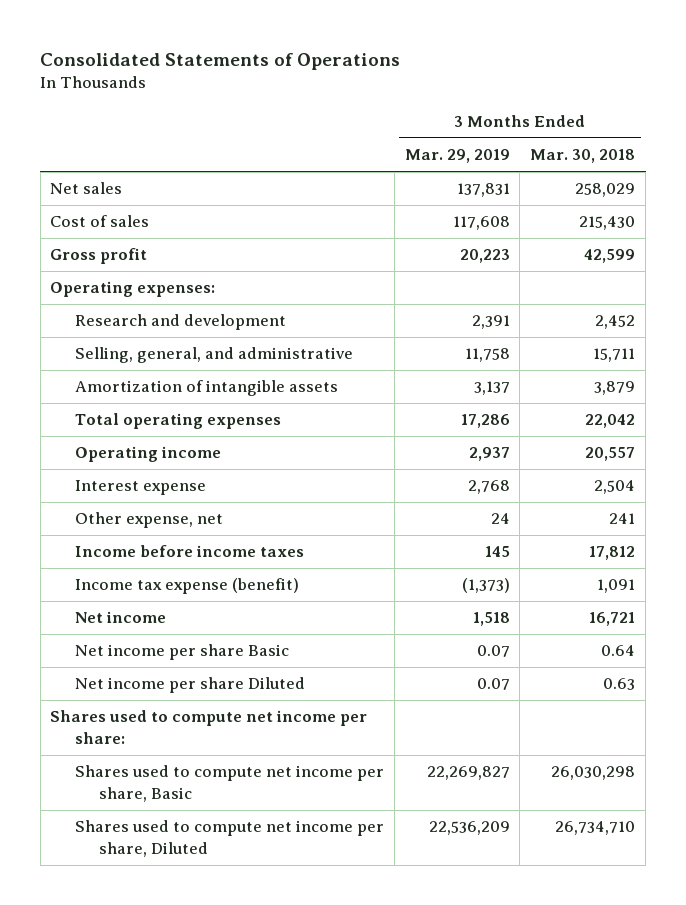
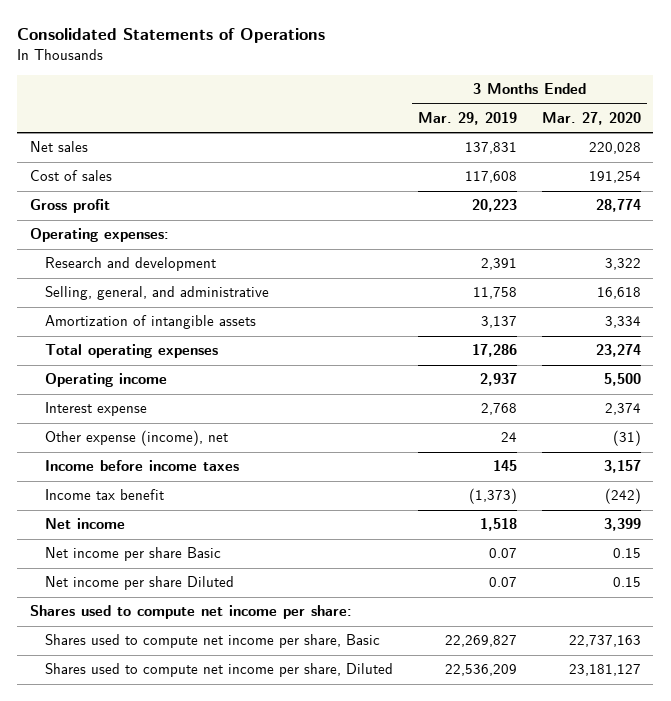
[530,149,636,164] Mar. 30, 2018 -> none
none -> [542,111,642,125] Mar. 27, 2020
[74,512,223,529] Other expense, net -> [45,430,229,447] Other expense (income), net
[74,578,299,595] Income tax expense (benefit) -> [45,489,165,501] Income tax benefit

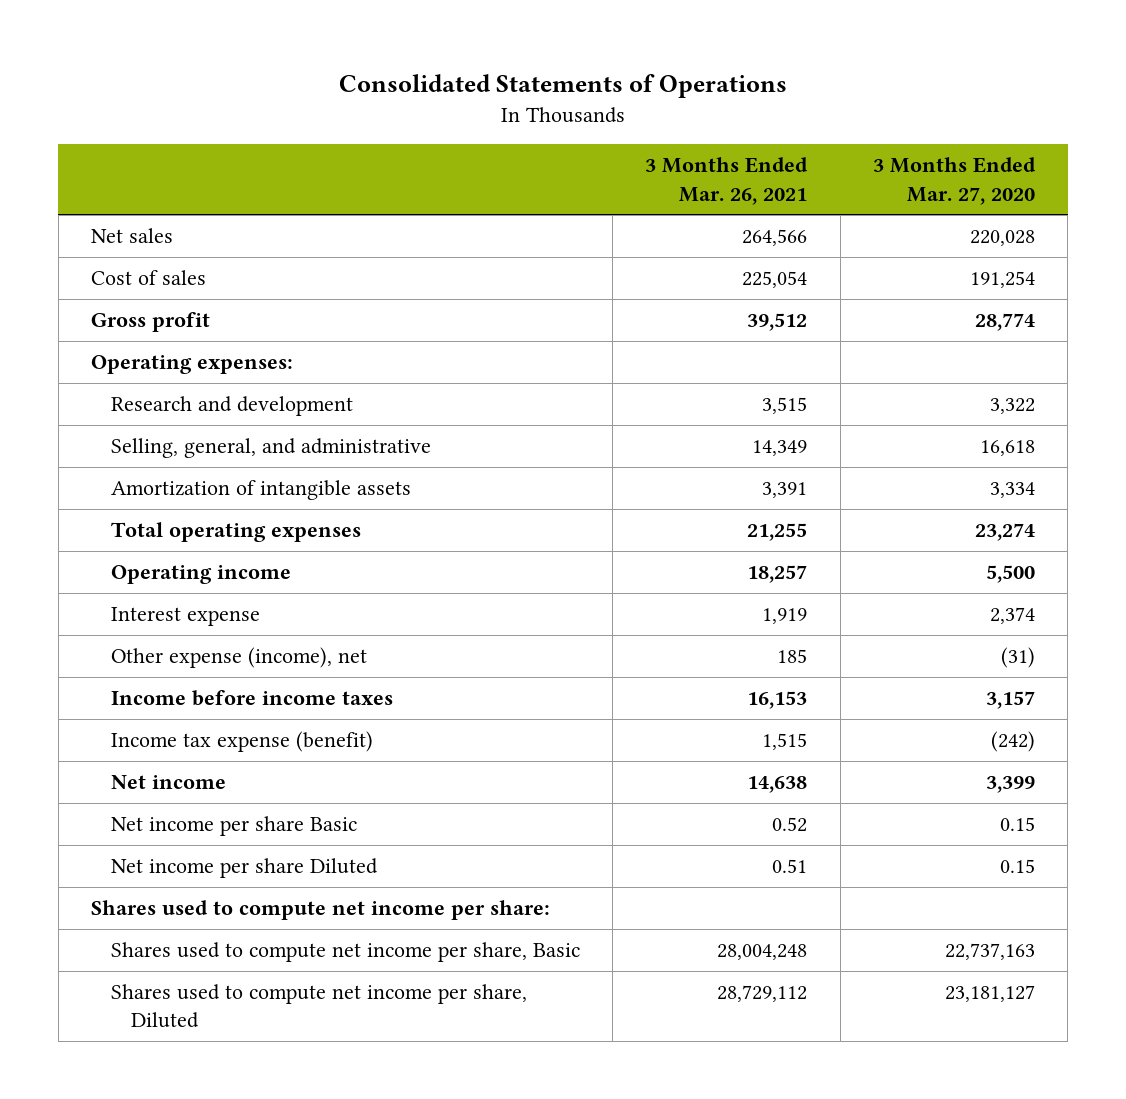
[418,111,518,125] Mar. 29, 2019 -> none
none -> [645,157,809,205] 3 Months Ended Mar. 26, 2021
[45,489,165,501] Income tax benefit -> [110,730,373,752] Income tax expense (benefit)

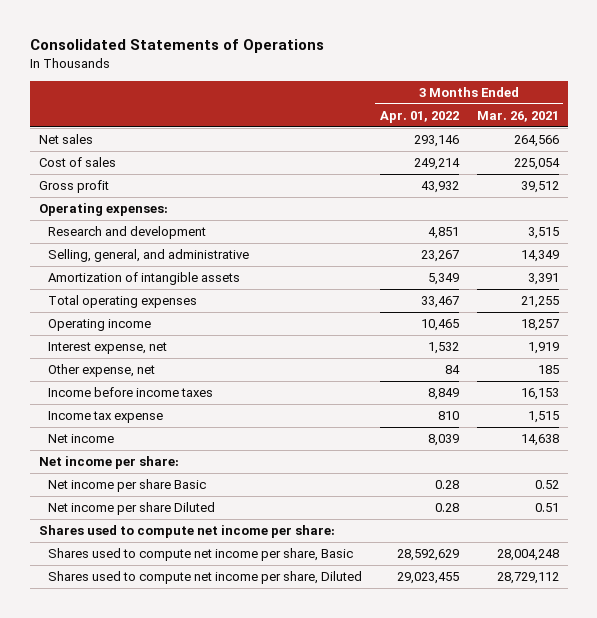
[872,157,1036,205] 3 Months Ended Mar. 27, 2020 -> none
none -> [379,110,459,123] Apr. 01, 2022
[110,606,260,626] Interest expense -> [48,342,168,355] Interest expense, net
[110,646,367,668] Other expense (income), net -> [48,364,156,378] Other expense, net
[110,730,373,752] Income tax expense (benefit) -> [48,411,164,424] Income tax expense
none -> [38,456,179,470] Net income per share:

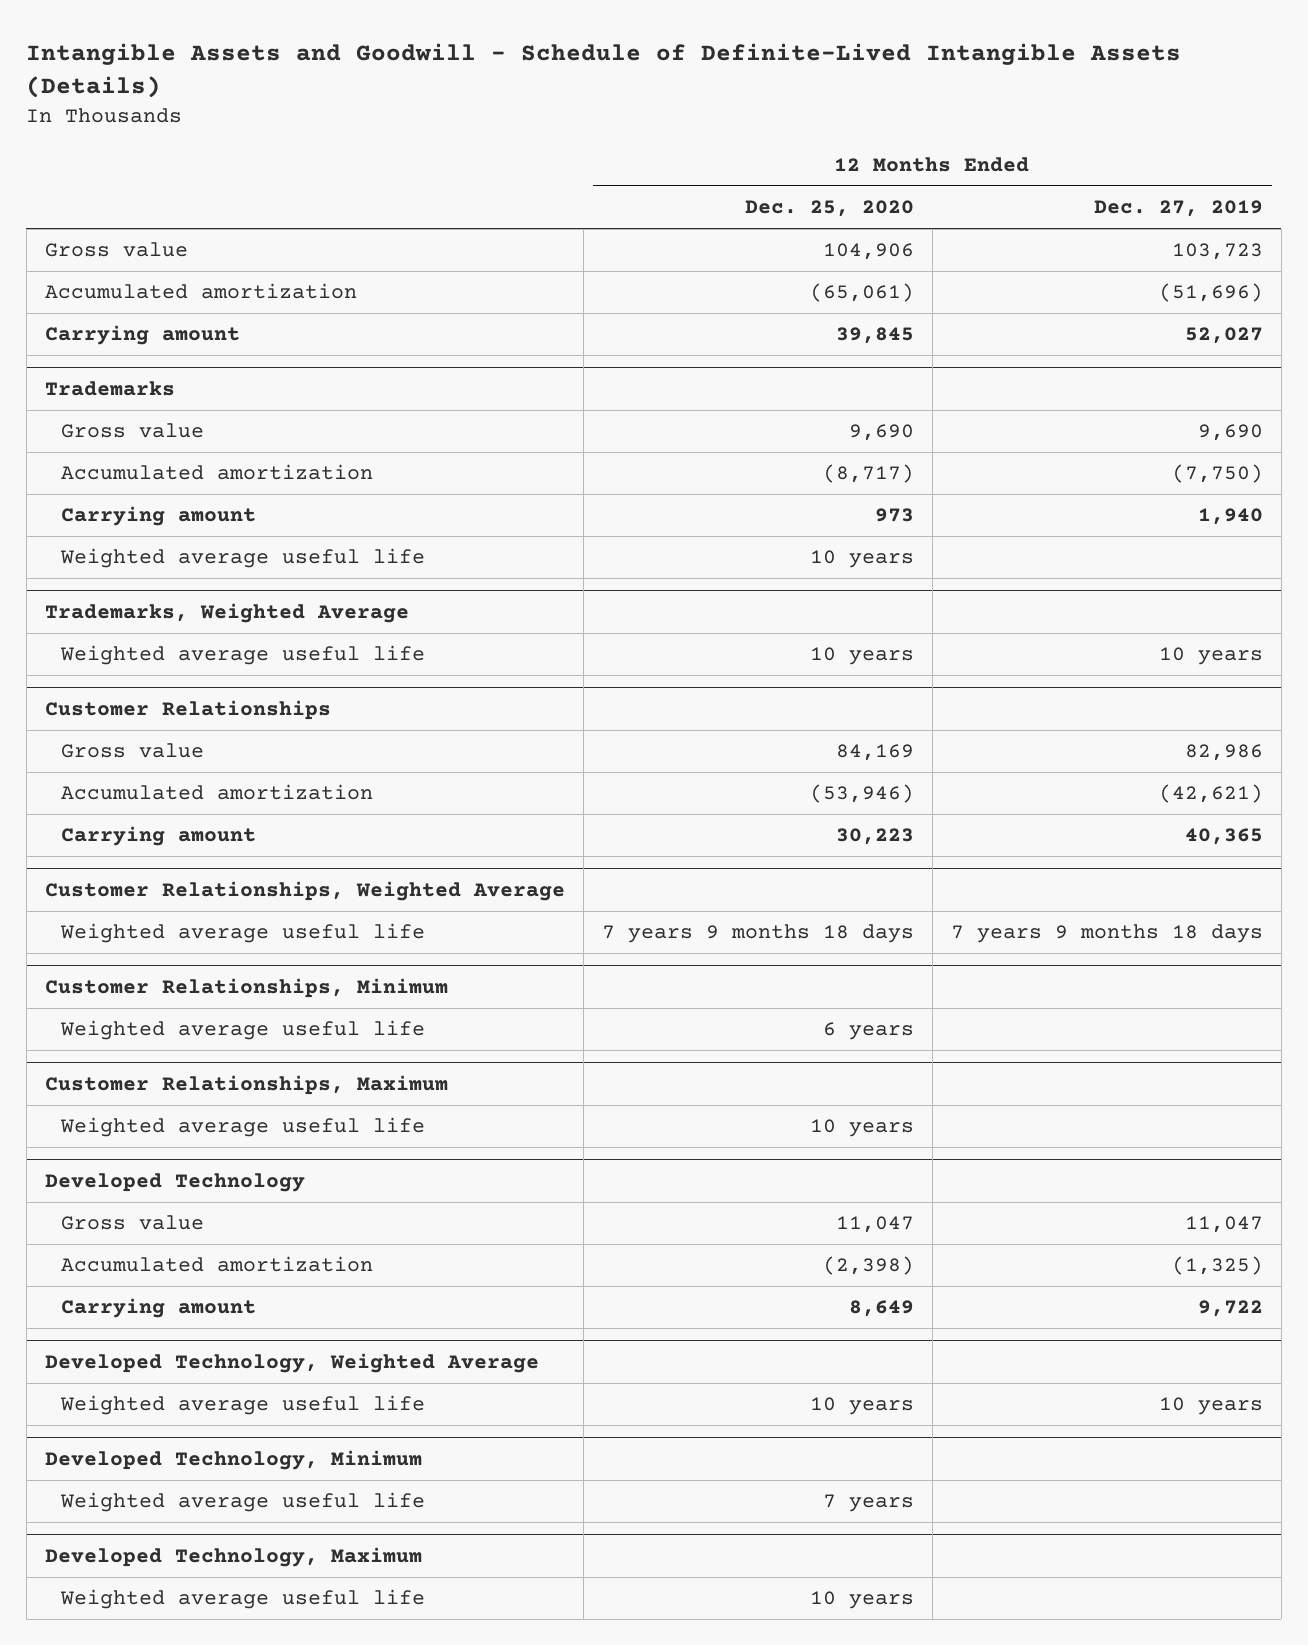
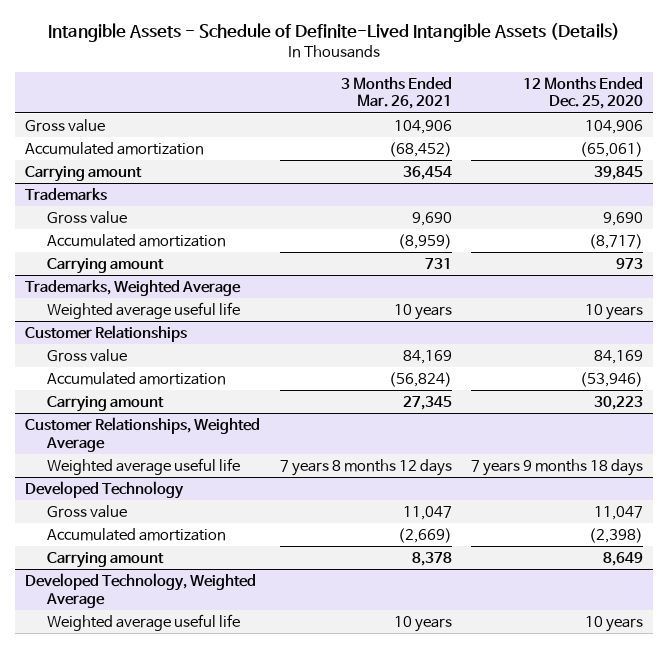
[26,42,1182,99] Intangible Assets and Goodwill - Schedule of Definite-Lived Intangible Assets (Details) -> [48,23,621,43] Intangible Assets - Schedule of Definite-Lived Intangible Assets (Details)
[1093,200,1263,218] Dec. 27, 2019 -> none
none -> [340,76,452,110] 3 Months Ended Mar. 26, 2021
[59,548,425,569] Weighted average useful life -> none
[44,977,448,998] Customer Relationships, Minimum -> none
[59,1020,425,1041] Weighted average useful life -> none
[44,1074,448,1095] Customer Relationships, Maximum -> none
[59,1117,425,1138] Weighted average useful life -> none
[44,1449,422,1470] Developed Technology, Minimum -> none
[59,1492,425,1513] Weighted average useful life -> none
[44,1546,422,1567] Developed Technology, Maximum -> none
[59,1589,425,1610] Weighted average useful life -> none

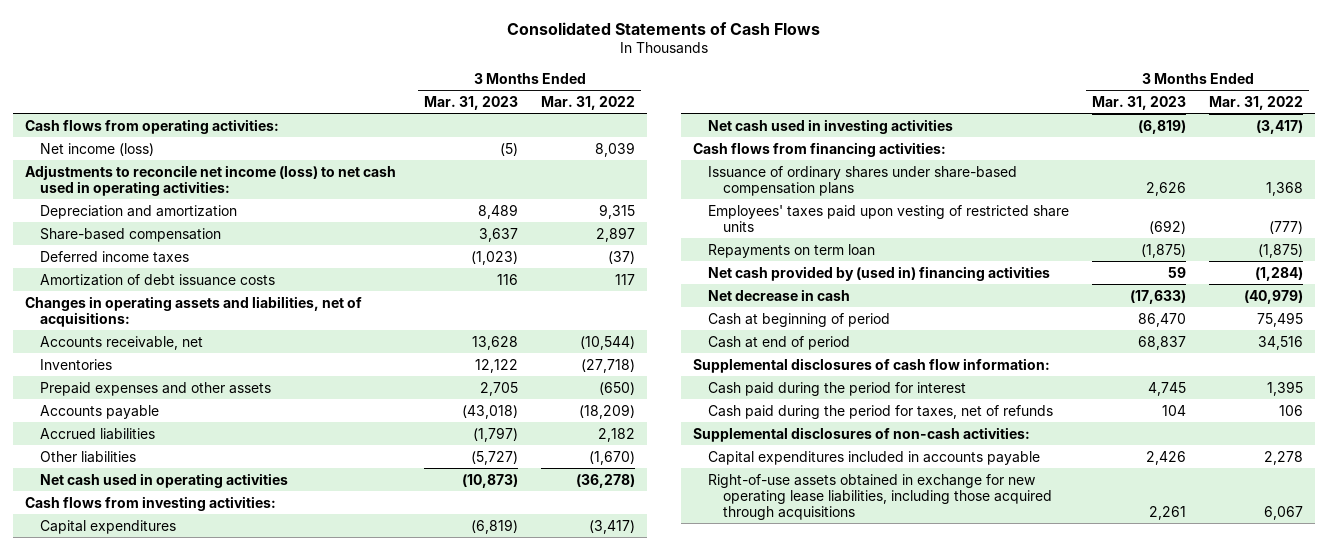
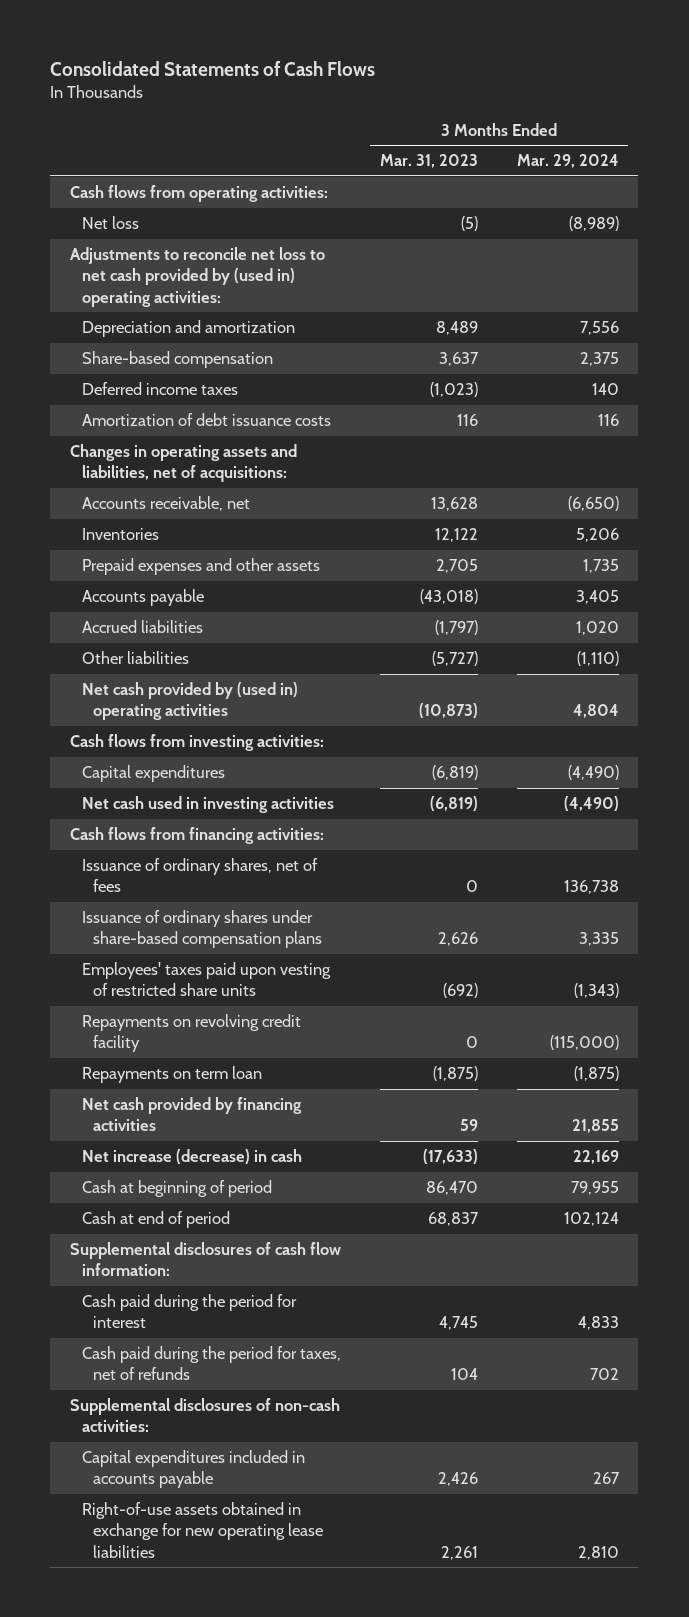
[541,95,636,110] Mar. 31, 2022 -> none
none -> [516,154,619,169] Mar. 29, 2024
[39,142,154,156] Net income (loss) -> [81,216,139,230] Net loss
[24,164,396,196] Adjustments to reconcile net income (loss) to net cash used in operating activities: -> [69,247,325,307] Adjustments to reconcile net loss to net cash provided by (used in) operating activities:
[39,472,288,488] Net cash used in operating activities -> [81,682,298,721] Net cash provided by (used in) operating activities
none -> [81,858,318,893] Issuance of ordinary shares, net of fees
none -> [81,1014,301,1053] Repayments on revolving credit facility
[707,265,1050,281] Net cash provided by (used in) financing activities -> [81,1097,302,1132] Net cash provided by financing activities
[707,288,850,301] Net decrease in cash -> [81,1149,302,1165] Net increase (decrease) in cash
[707,473,1053,520] Right-of-use assets obtained in exchange for new operating lease liabilities, including those acquired through acquisitions -> [81,1502,324,1558] Right-of-use assets obtained in exchange for new operating lease liabilities

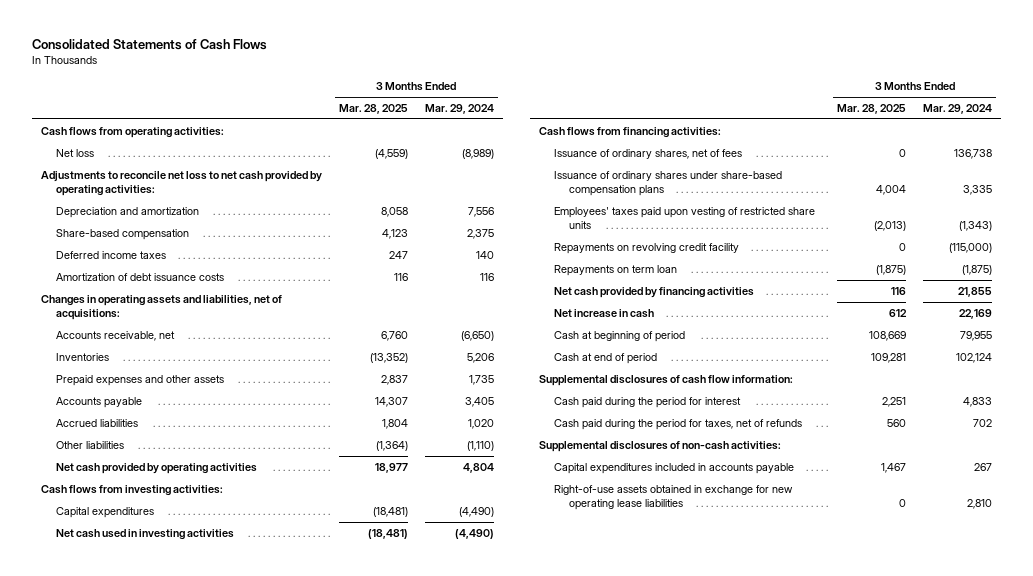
[379,154,478,169] Mar. 31, 2023 -> none
none -> [338,104,408,115] Mar. 28, 2025
[69,247,325,307] Adjustments to reconcile net loss to net cash provided by (used in) operating activities: -> [40,170,322,197] Adjustments to reconcile net loss to net cash provided by operating activities:
[81,682,298,721] Net cash provided by (used in) operating activities -> [55,462,257,474] Net cash provided by operating activities
[81,1149,302,1165] Net increase (decrease) in cash -> [554,308,655,318] Net increase in cash

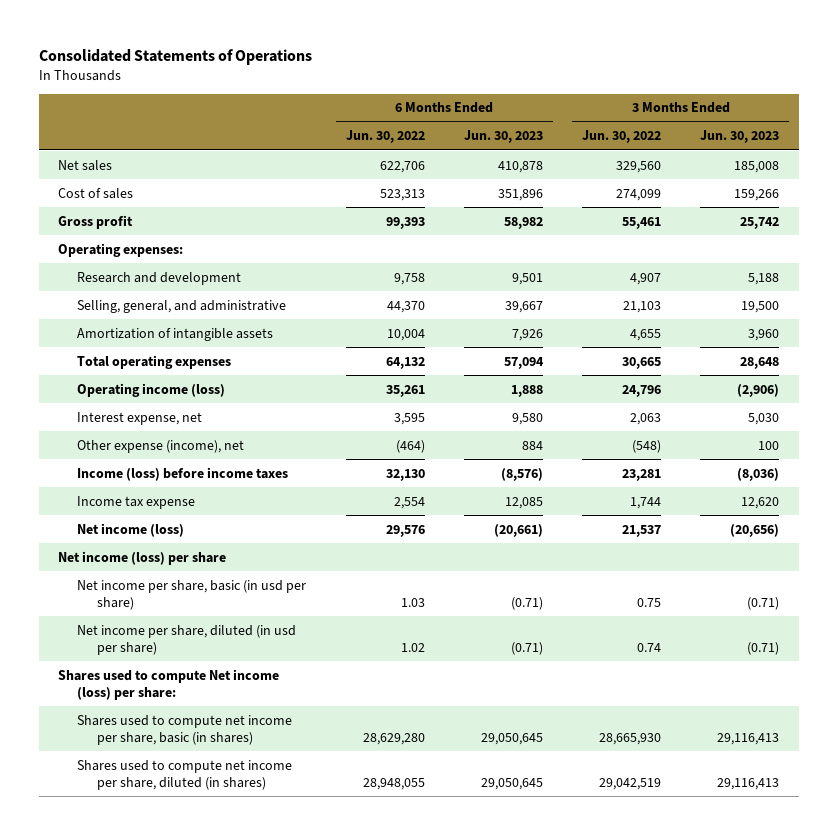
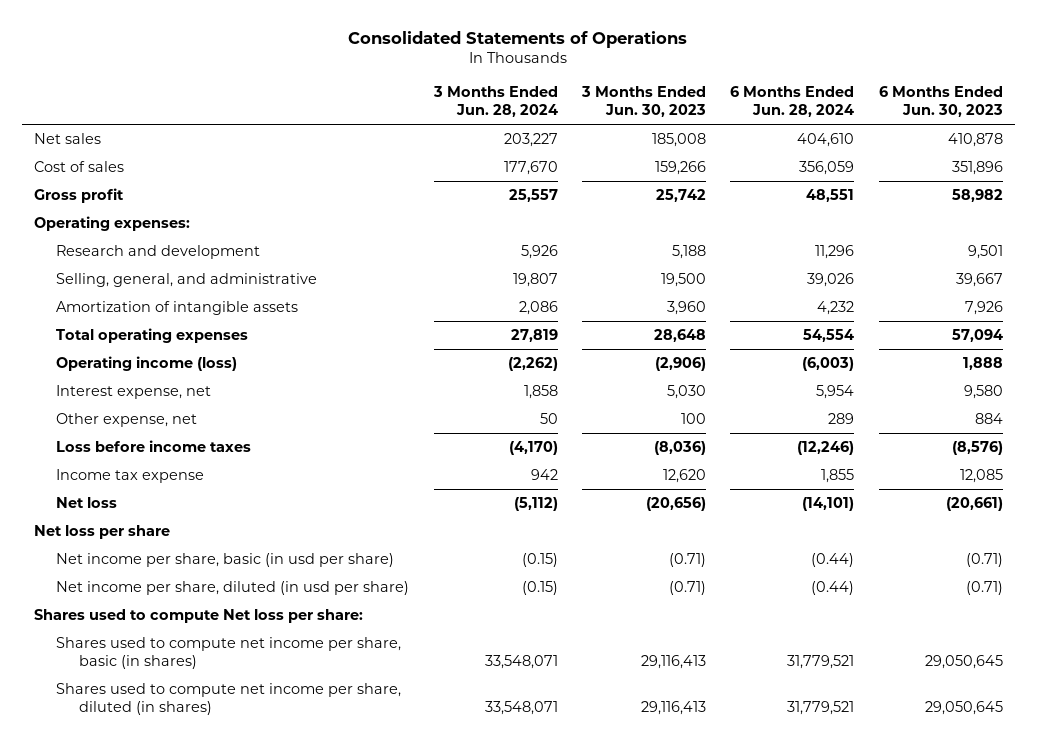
[345,130,425,144] Jun. 30, 2022 -> none
[582,130,662,144] Jun. 30, 2022 -> none
none -> [432,85,558,118] 3 Months Ended Jun. 28, 2024
none -> [730,85,855,118] 6 Months Ended Jun. 28, 2024
[77,439,245,453] Other expense (income), net -> [56,413,198,428] Other expense, net
[77,466,289,481] Income (loss) before income taxes -> [56,440,252,453] Loss before income taxes
[77,522,185,537] Net income (loss) -> [56,497,118,509] Net loss
[58,550,227,565] Net income (loss) per share -> [33,525,170,540] Net loss per share
[58,668,280,701] Shares used to compute Net income (loss) per share: -> [33,609,363,624] Shares used to compute Net loss per share:

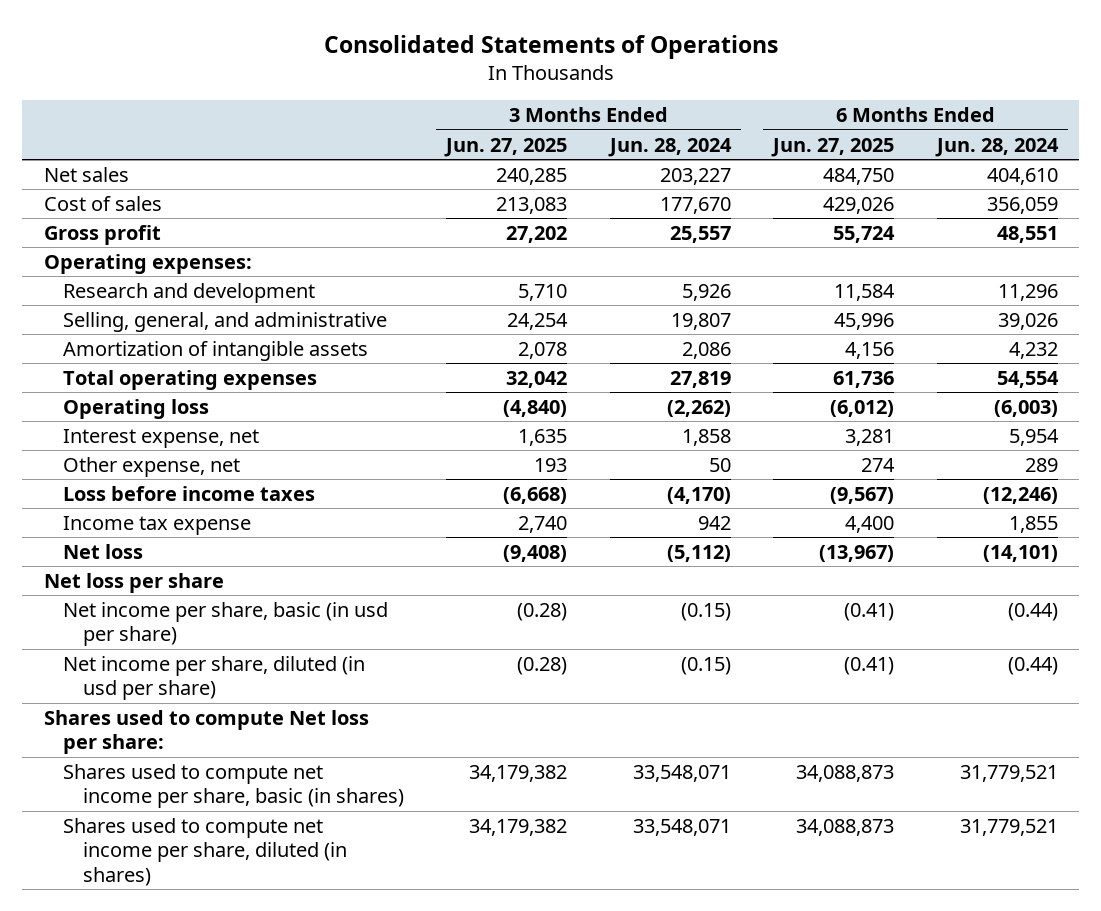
[581,85,707,118] 3 Months Ended Jun. 30, 2023 -> none
[878,85,1003,118] 6 Months Ended Jun. 30, 2023 -> none
none -> [444,137,568,157] Jun. 27, 2025
none -> [771,137,895,157] Jun. 27, 2025
[56,356,238,372] Operating income (loss) -> [63,398,210,419] Operating loss

